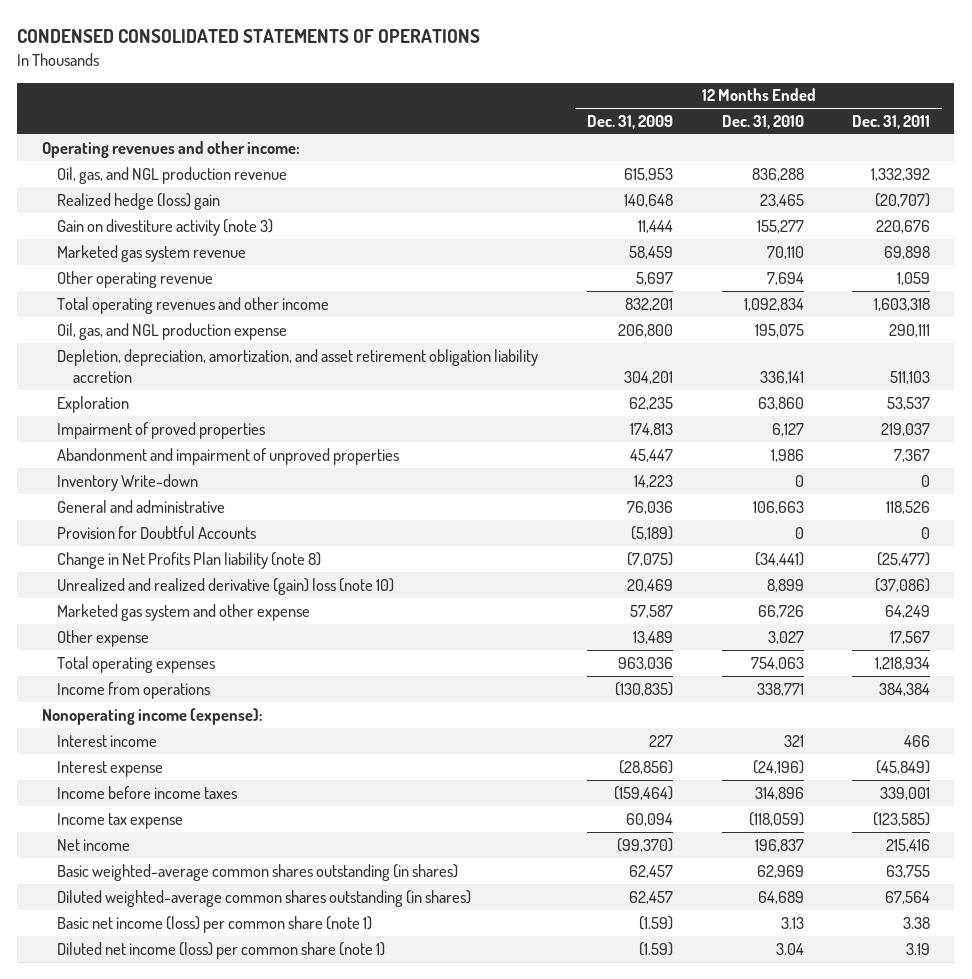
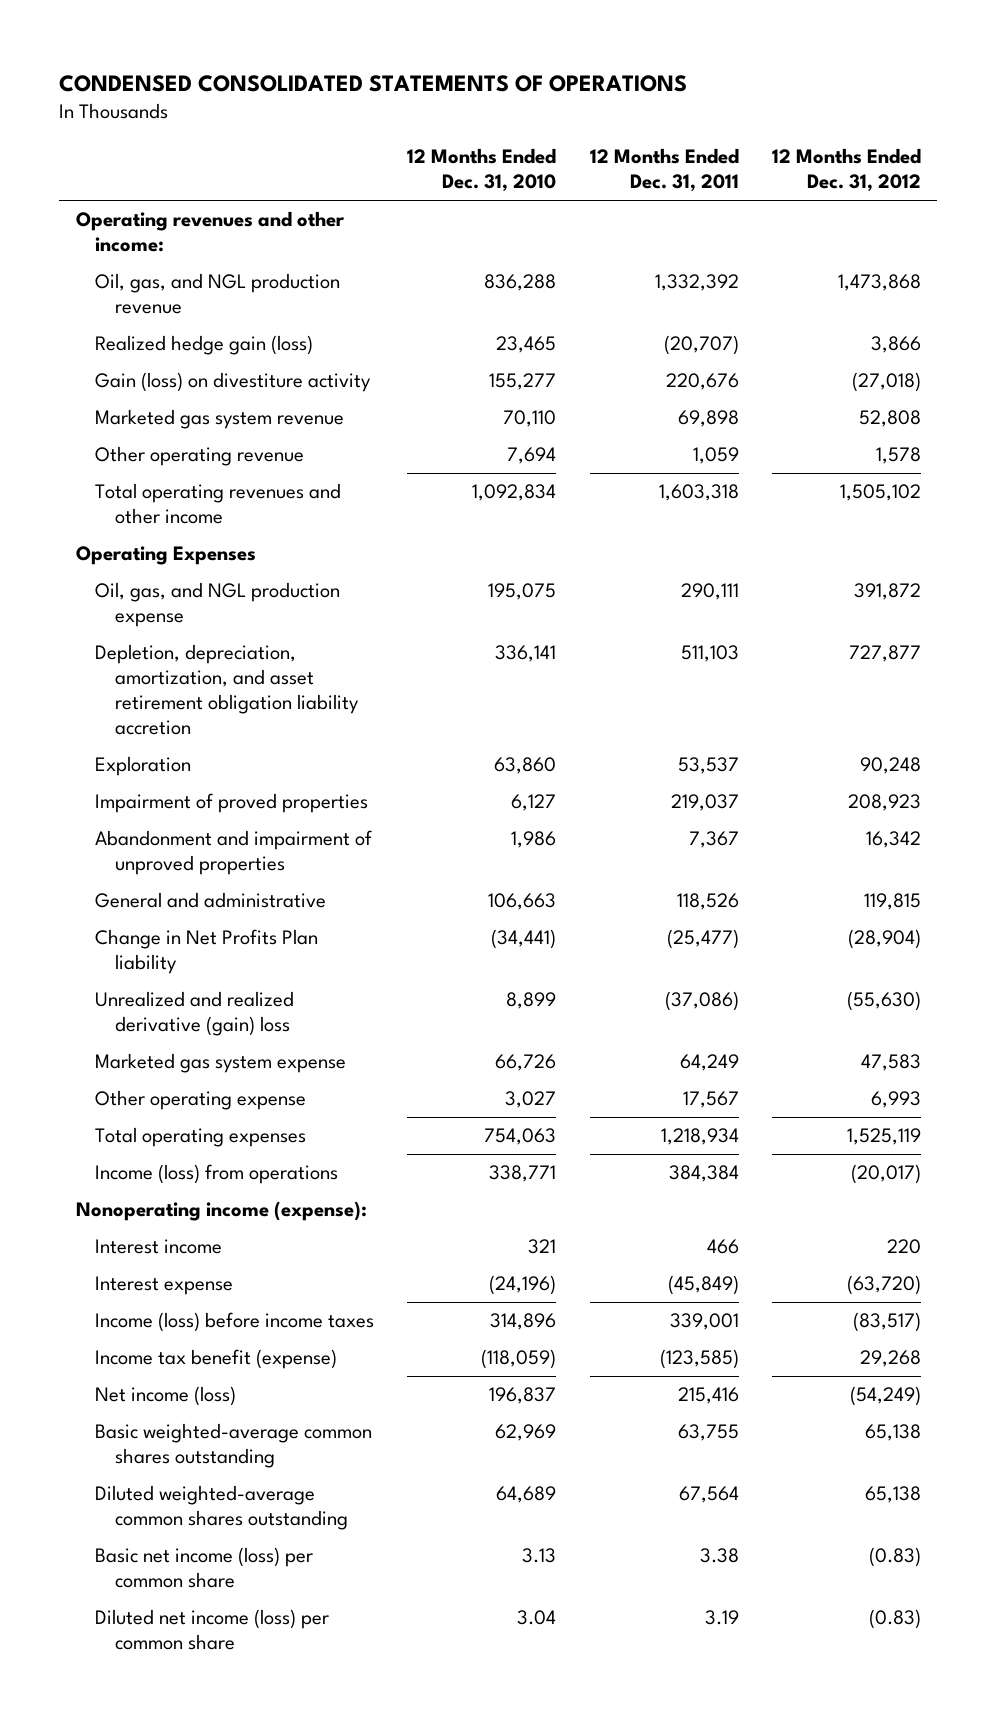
[587,115,674,130] Dec. 31, 2009 -> none
none -> [771,148,921,193] 12 Months Ended Dec. 31, 2012
[57,192,221,210] Realized hedge (loss) gain -> [95,335,314,356] Realized hedge gain (loss)
[57,218,274,236] Gain on divestiture activity (note 3) -> [95,372,372,393] Gain (loss) on divestiture activity
none -> [75,546,256,566] Operating Expenses
[57,473,199,491] Inventory Write-down -> none
[57,525,257,539] Provision for Doubtful Accounts -> none
[57,551,322,569] Change in Net Profits Plan liability (note 8) -> [95,929,319,975] Change in Net Profits Plan liability
[57,577,395,595] Unrealized and realized derivative (gain) loss (note 10) -> [95,991,295,1037] Unrealized and realized derivative (gain) loss
[57,603,311,621] Marketed gas system and other expense -> [95,1053,347,1074] Marketed gas system expense
[57,629,150,647] Other expense -> [95,1090,307,1111] Other operating expense
[57,681,211,699] Income from operations -> [95,1164,339,1185] Income (loss) from operations
[57,785,238,799] Income before income taxes -> [95,1312,375,1333] Income (loss) before income taxes
[57,812,184,829] Income tax expense -> [95,1349,338,1370] Income tax benefit (expense)
[57,838,131,851] Net income -> [95,1386,237,1407] Net income (loss)
[57,863,459,881] Basic weighted-average common shares outstanding (in shares) -> [95,1423,373,1469] Basic weighted-average common shares outstanding
[57,889,472,907] Diluted weighted-average common shares outstanding (in shares) -> [95,1485,349,1531] Diluted weighted-average common shares outstanding
[57,915,373,933] Basic net income (loss) per common share (note 1) -> [95,1547,314,1589] Basic net income (loss) per common share
[57,941,386,959] Diluted net income (loss) per common share (note 1) -> [95,1609,330,1651] Diluted net income (loss) per common share

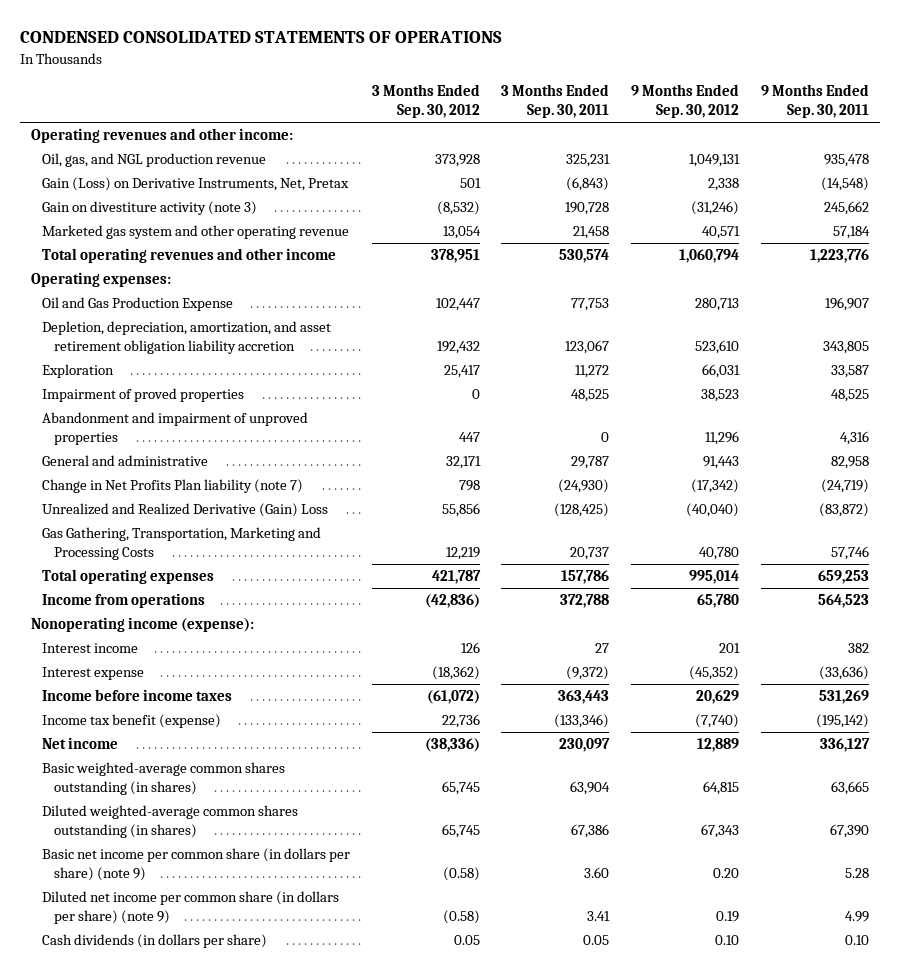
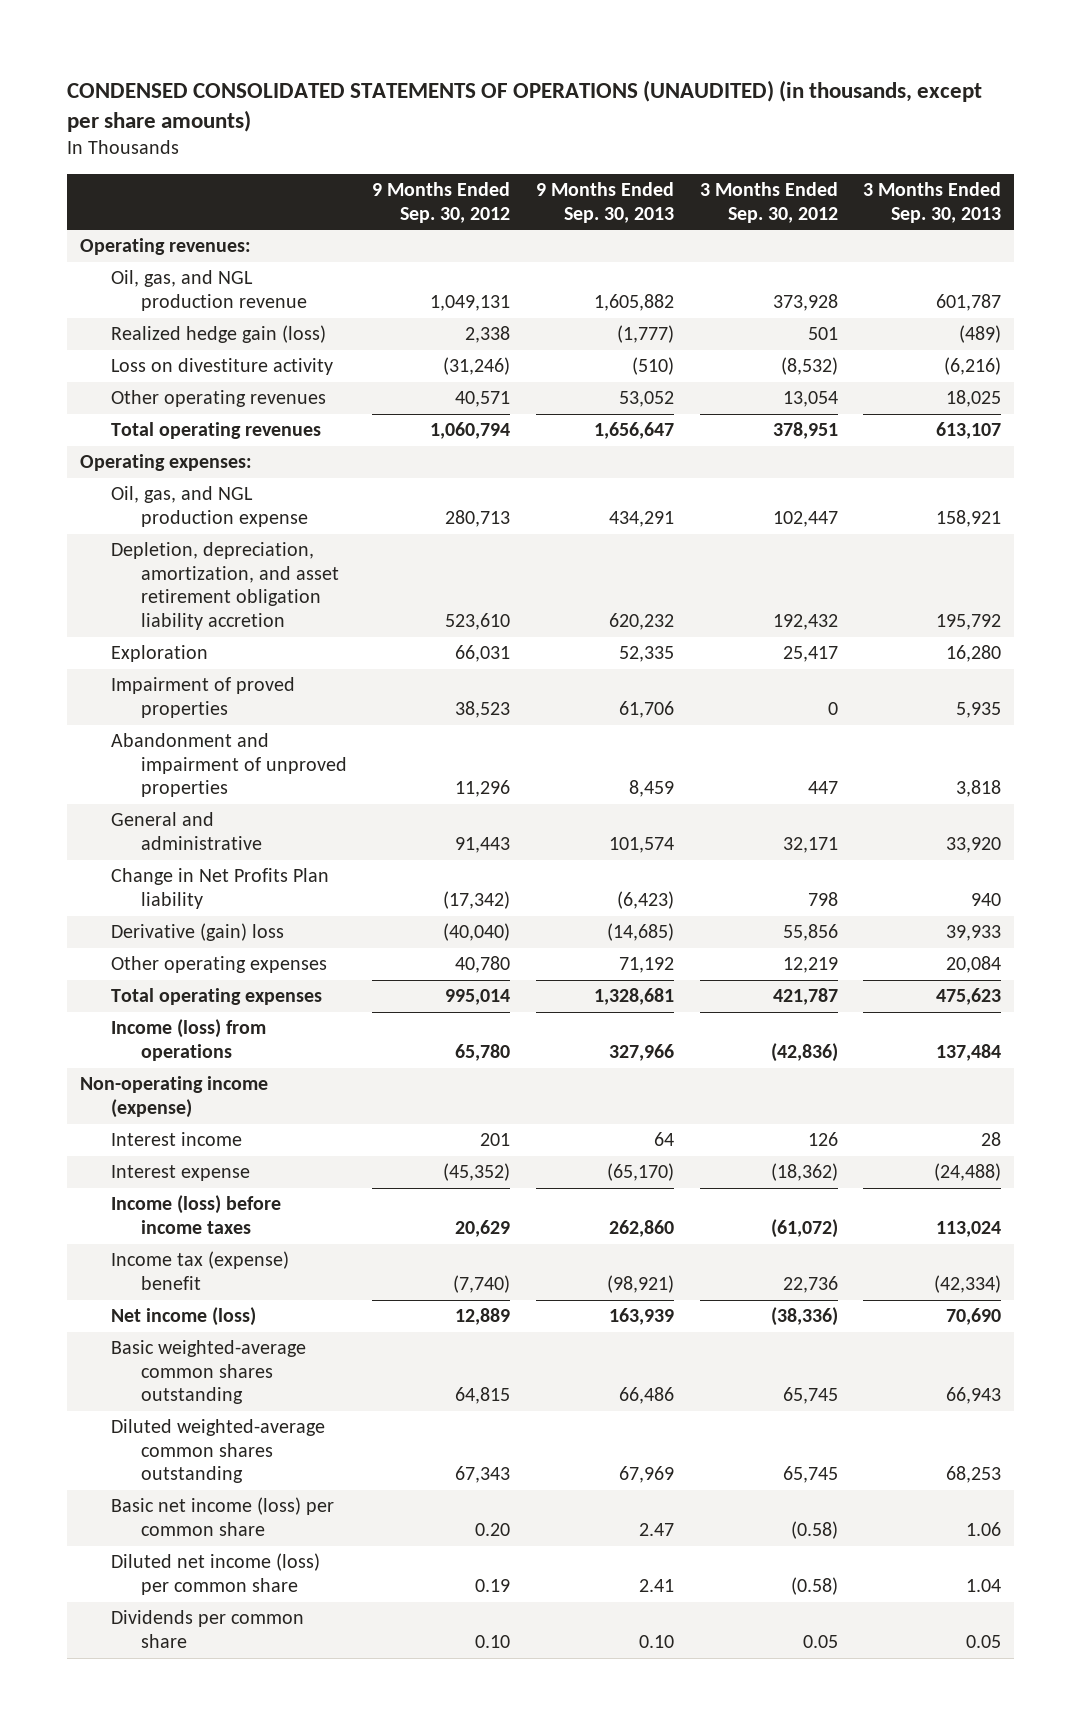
[19,31,502,44] CONDENSED CONSOLIDATED STATEMENTS OF OPERATIONS -> [67,79,983,132] CONDENSED CONSOLIDATED STATEMENTS OF OPERATIONS (UNAUDITED) (in thousands, except per share amounts)
[501,84,610,119] 3 Months Ended Sep. 30, 2011 -> none
[760,84,869,119] 9 Months Ended Sep. 30, 2011 -> none
none -> [536,182,675,223] 9 Months Ended Sep. 30, 2013
none -> [863,182,1002,223] 3 Months Ended Sep. 30, 2013
[30,128,293,144] Operating revenues and other income: -> [80,238,252,256] Operating revenues:
[42,177,350,192] Gain (Loss) on Derivative Instruments, Net, Pretax -> [110,325,326,344] Realized hedge gain (loss)
[42,201,258,216] Gain on divestiture activity (note 3) -> [110,358,333,376] Loss on divestiture activity
[42,225,350,240] Marketed gas system and other operating revenue -> [110,390,326,408] Other operating revenues
[42,248,337,264] Total operating revenues and other income -> [110,422,321,440] Total operating revenues
[42,297,234,312] Oil and Gas Production Expense -> [110,486,308,527] Oil, gas, and NGL production expense
[42,479,304,494] Change in Net Profits Plan liability (note 7) -> [110,868,329,909] Change in Net Profits Plan liability
[42,503,329,518] Unrealized and Realized Derivative (Gain) Loss -> [110,923,284,942] Derivative (gain) loss
[42,527,322,561] Gas Gathering, Transportation, Marketing and Processing Costs -> [110,956,327,974] Other operating expenses
[42,593,206,609] Income from operations -> [110,1019,266,1061] Income (loss) from operations
[30,617,254,633] Nonoperating income (expense): -> [80,1076,269,1118] Non-operating income (expense)
[42,689,233,702] Income before income taxes -> [110,1195,281,1234] Income (loss) before income taxes
[42,714,222,729] Income tax benefit (expense) -> [110,1251,289,1290] Income tax (expense) benefit
[42,737,119,750] Net income -> [110,1307,256,1327] Net income (loss)
[42,762,286,796] Basic weighted-average common shares outstanding (in shares) -> [110,1340,306,1405] Basic weighted-average common shares outstanding
[42,805,299,839] Diluted weighted-average common shares outstanding (in shares) -> [110,1419,325,1484] Diluted weighted-average common shares outstanding
[42,848,351,882] Basic net income per common share (in dollars per share) (note 9) -> [110,1497,334,1536] Basic net income (loss) per common share
[42,891,340,925] Diluted net income per common share (in dollars per share) (note 9) -> [110,1553,320,1595] Diluted net income (loss) per common share
[42,934,268,949] Cash dividends (in dollars per share) -> [110,1610,304,1648] Dividends per common share

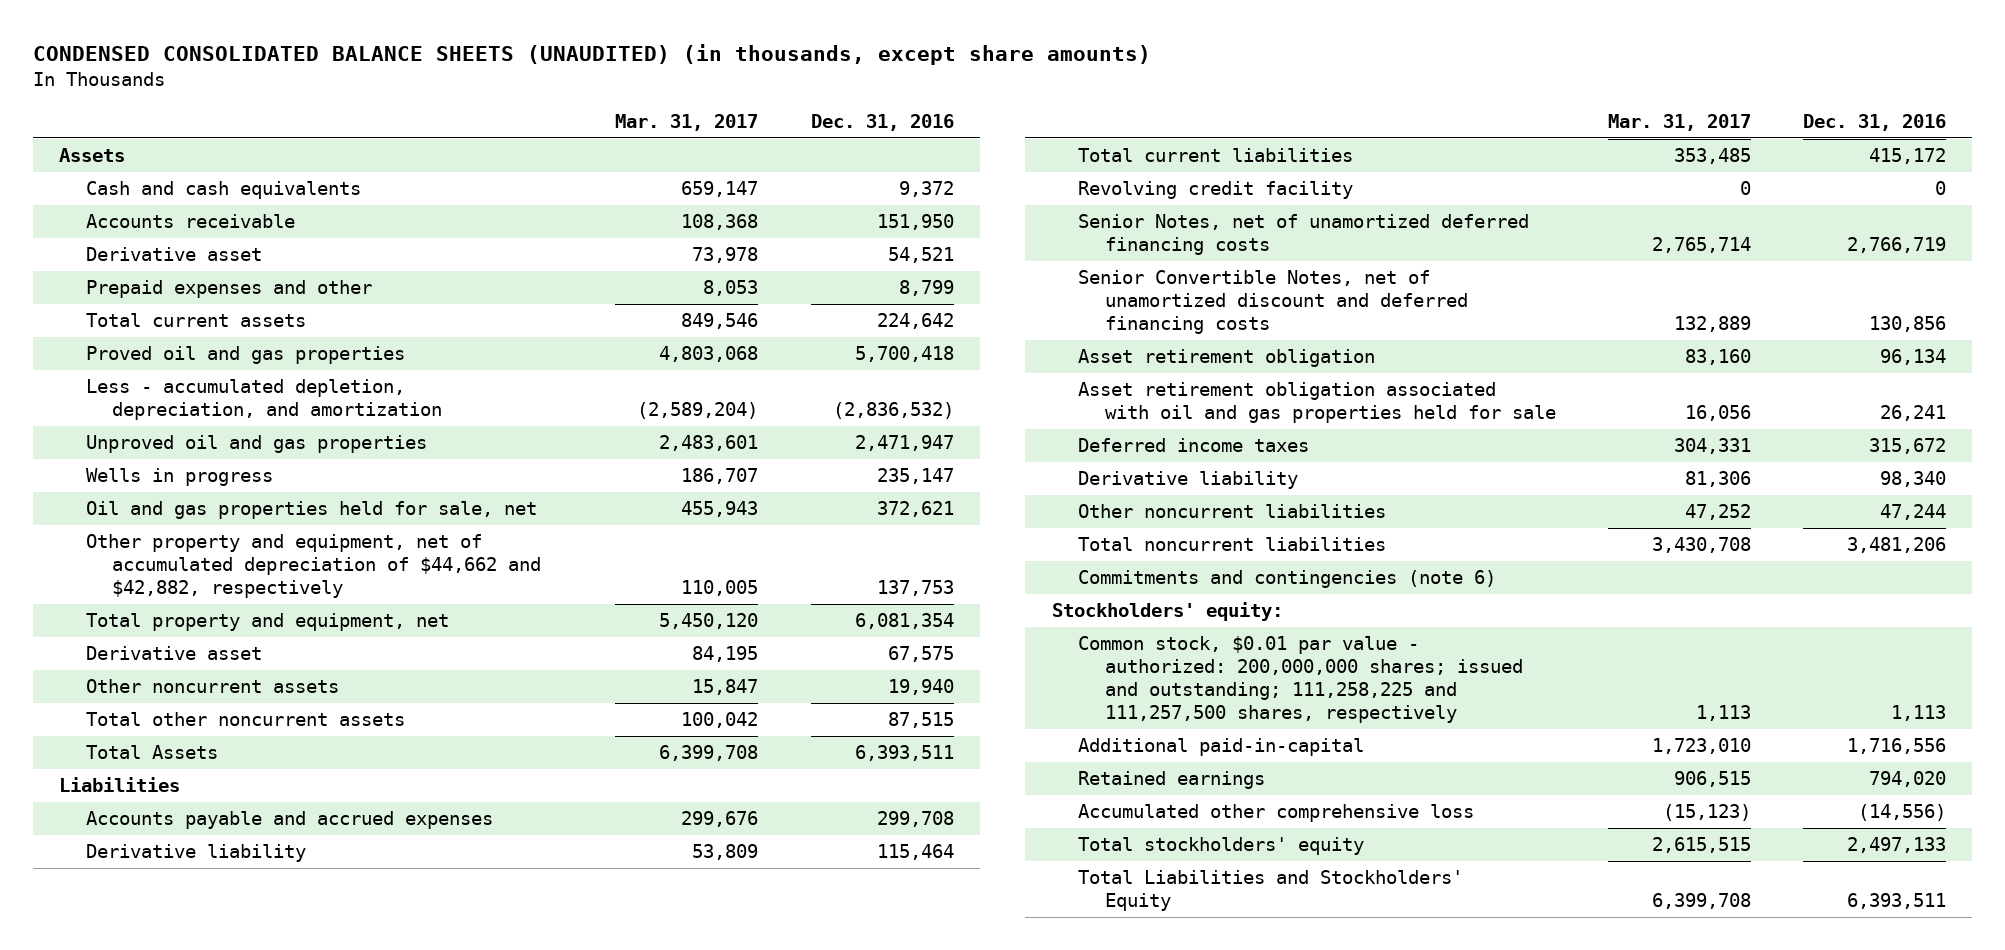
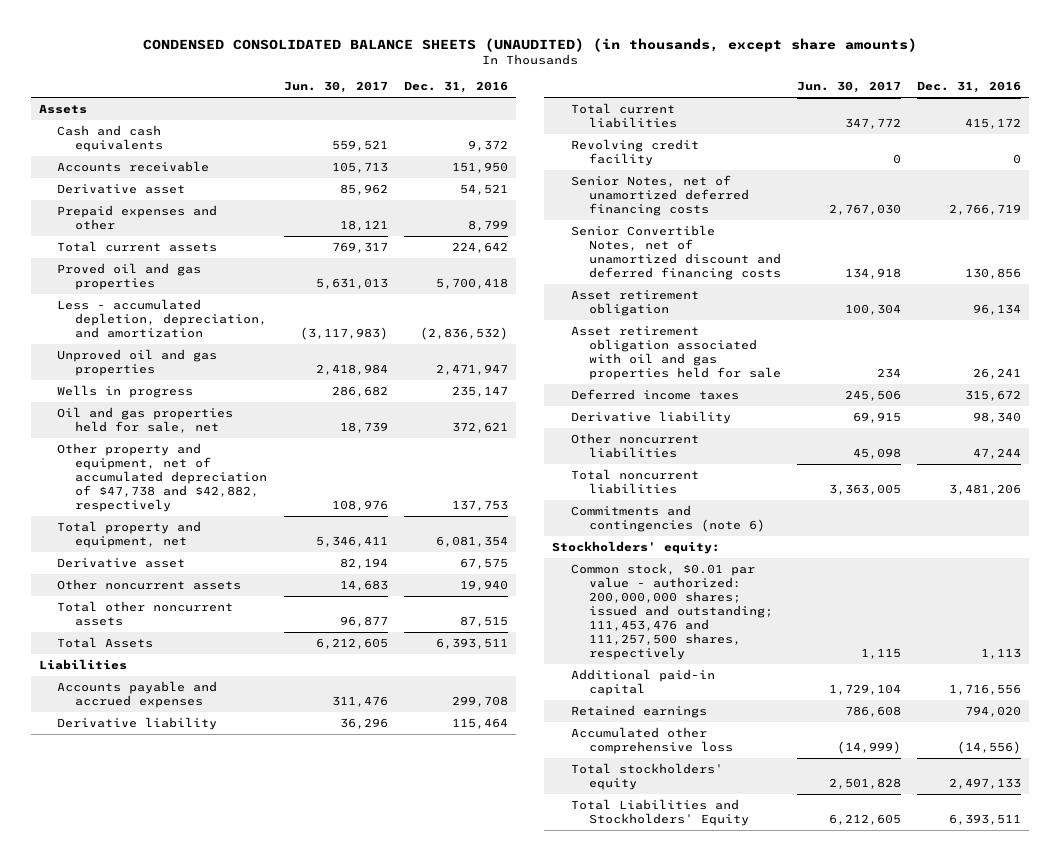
[615,113,759,131] Mar. 31, 2017 -> none
none -> [283,81,388,94] Jun. 30, 2017
[85,534,542,599] Other property and equipment, net of accumulated depreciation of $44,662 and $42,882, respectively -> [57,442,268,512] Other property and equipment, net of accumulated depreciation of $47,738 and $42,882, respectively
[1078,636,1523,724] Common stock, $0.01 par value - authorized: 200,000,000 shares; issued and outstanding; 111,258,225 and 111,257,500 shares, respectively -> [570,562,774,660] Common stock, $0.01 par value - authorized: 200,000,000 shares; issued and outstanding; 111,453,476 and 111,257,500 shares, respectively
[1078,738,1365,757] Additional paid-in-capital -> [570,668,715,696] Additional paid-in capital

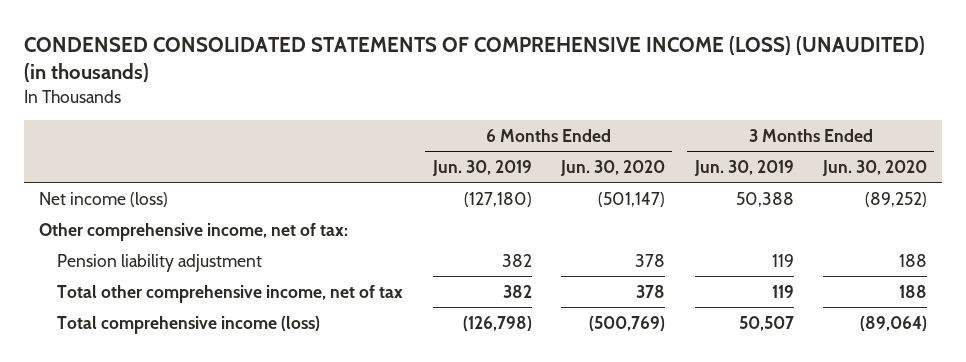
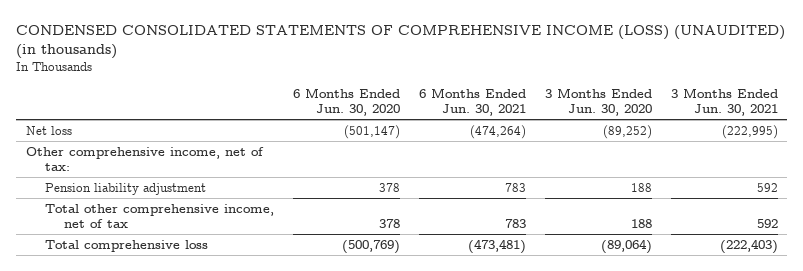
[431,159,532,176] Jun. 30, 2019 -> none
[693,159,794,176] Jun. 30, 2019 -> none
none -> [418,87,526,116] 6 Months Ended Jun. 30, 2021
none -> [670,87,778,116] 3 Months Ended Jun. 30, 2021
[38,191,168,207] Net income (loss) -> [25,125,72,135] Net loss
[57,315,321,334] Total comprehensive income (loss) -> [44,239,208,252] Total comprehensive loss

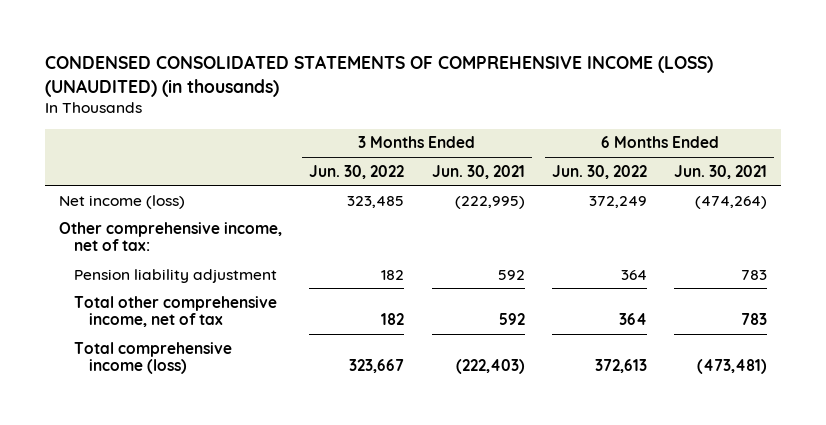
[292,87,400,116] 6 Months Ended Jun. 30, 2020 -> none
[544,87,652,116] 3 Months Ended Jun. 30, 2020 -> none
none -> [309,164,405,179] Jun. 30, 2022
none -> [552,164,648,179] Jun. 30, 2022
[25,125,72,135] Net loss -> [58,194,185,209] Net income (loss)
[44,239,208,252] Total comprehensive loss -> [73,341,232,375] Total comprehensive income (loss)

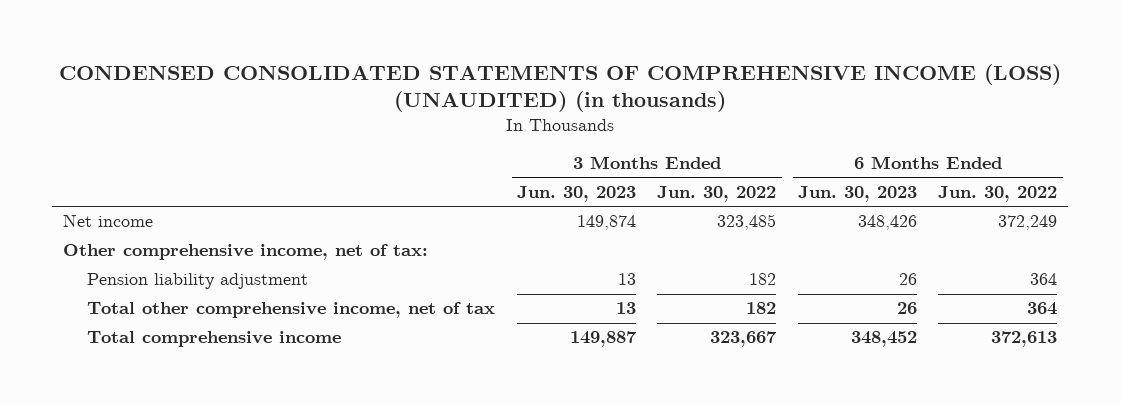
[431,164,525,179] Jun. 30, 2021 -> none
[674,164,768,179] Jun. 30, 2021 -> none
none -> [516,186,636,203] Jun. 30, 2023
none -> [797,186,917,203] Jun. 30, 2023
[58,194,185,209] Net income (loss) -> [63,214,154,228] Net income
[73,341,232,375] Total comprehensive income (loss) -> [87,331,342,348] Total comprehensive income

